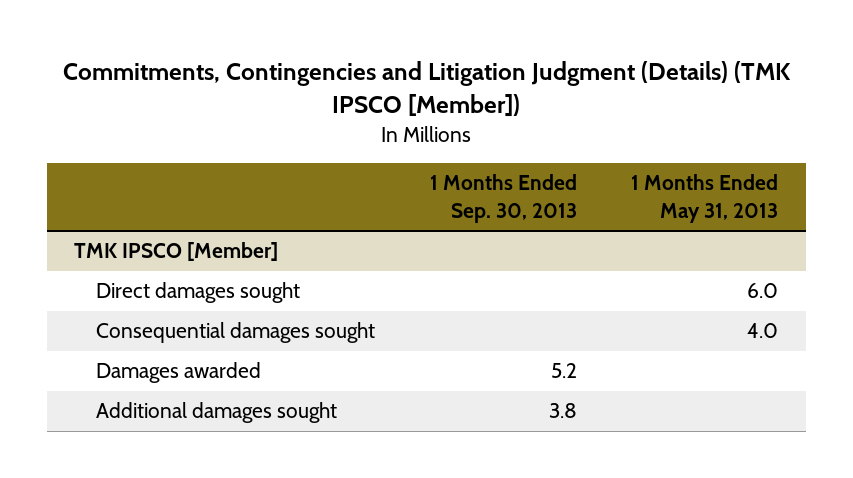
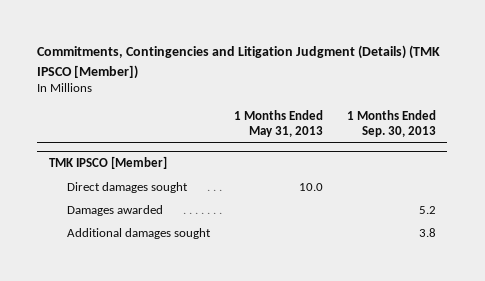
[95,322,375,344] Consequential damages sought -> none
[747,283,779,299] 6.0 -> [298,182,323,191] 10.0

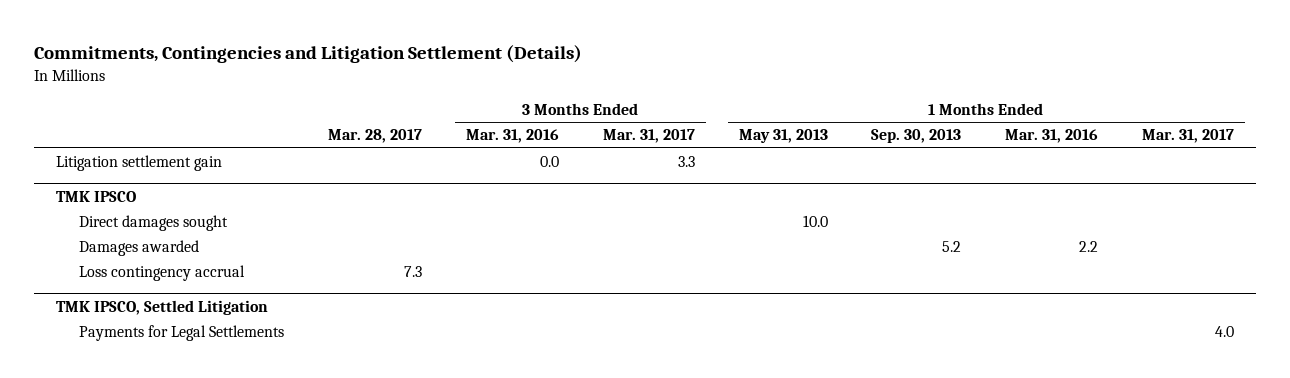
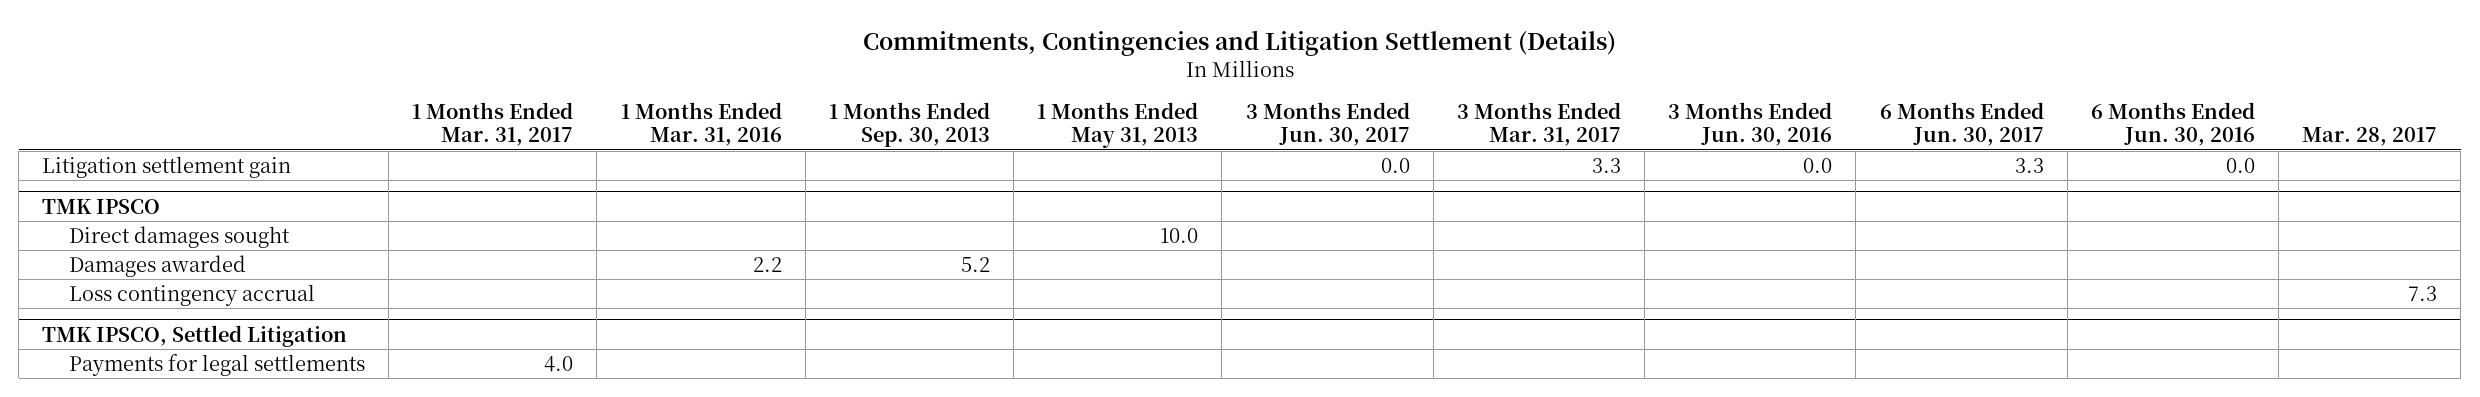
[466,129,560,144] Mar. 31, 2016 -> none
none -> [1245,101,1410,147] 3 Months Ended Jun. 30, 2017
none -> [1668,101,1833,147] 3 Months Ended Jun. 30, 2016
none -> [1879,101,2044,147] 6 Months Ended Jun. 30, 2017
none -> [2090,101,2255,147] 6 Months Ended Jun. 30, 2016
[79,325,285,342] Payments for Legal Settlements -> [68,353,365,376] Payments for legal settlements

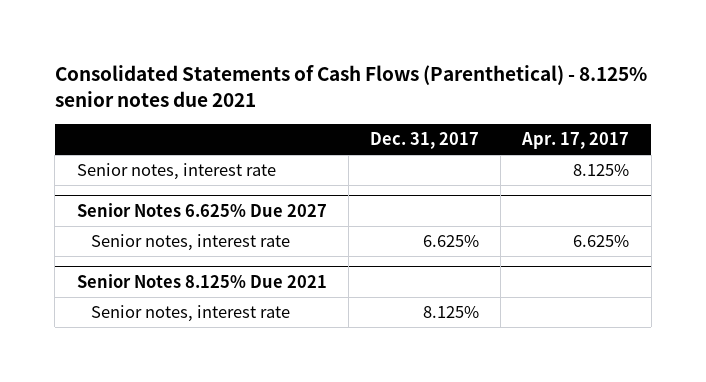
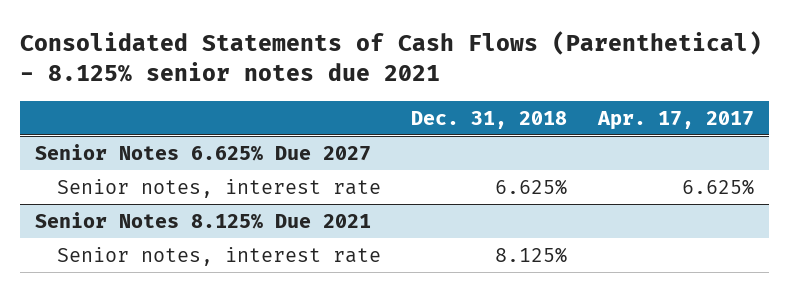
[370,131,480,149] Dec. 31, 2017 -> none
none -> [411,110,568,129] Dec. 31, 2018
[76,163,276,181] Senior notes, interest rate -> none

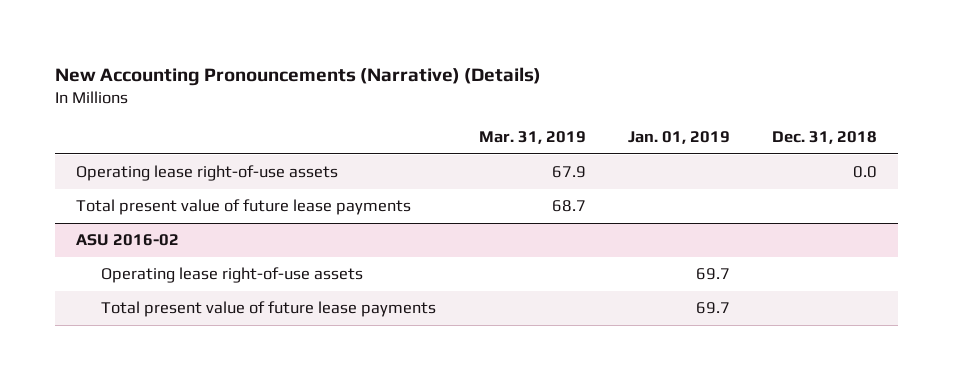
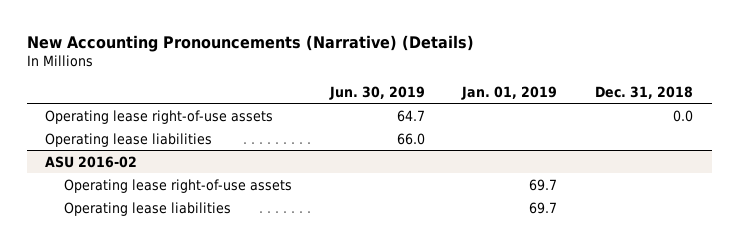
[478,131,586,145] Mar. 31, 2019 -> none
none -> [328,85,425,100] Jun. 30, 2019
[76,199,412,216] Total present value of future lease payments -> [45,132,213,147] Operating lease liabilities
[101,301,437,318] Total present value of future lease payments -> [64,201,232,216] Operating lease liabilities

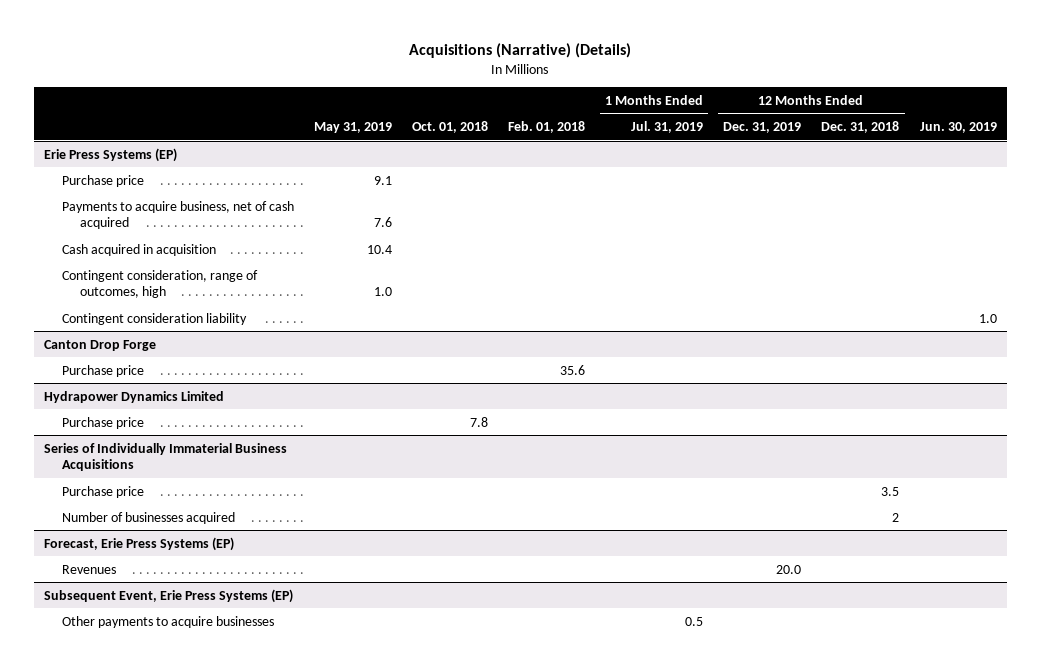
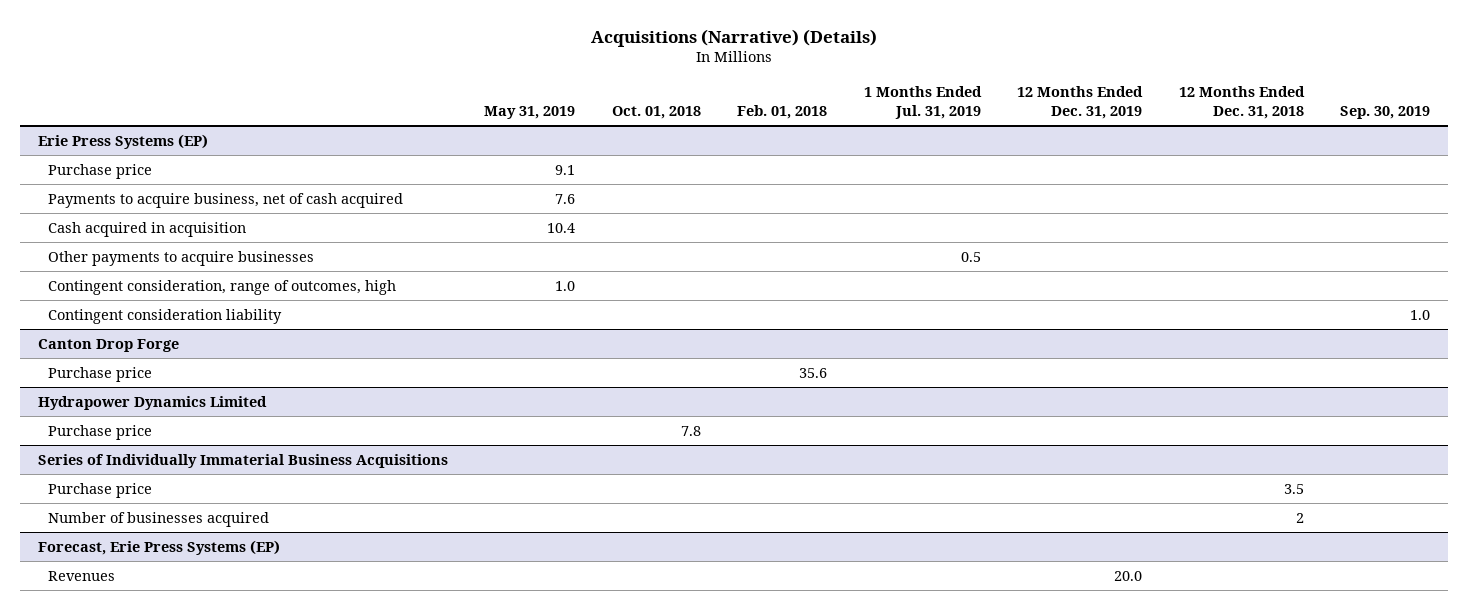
[919,122,997,134] Jun. 30, 2019 -> none
none -> [1340,106,1431,120] Sep. 30, 2019
none -> [48,251,315,267] Other payments to acquire businesses
[44,588,294,603] Subsequent Event, Erie Press Systems (EP) -> none
[62,615,275,628] Other payments to acquire businesses -> none

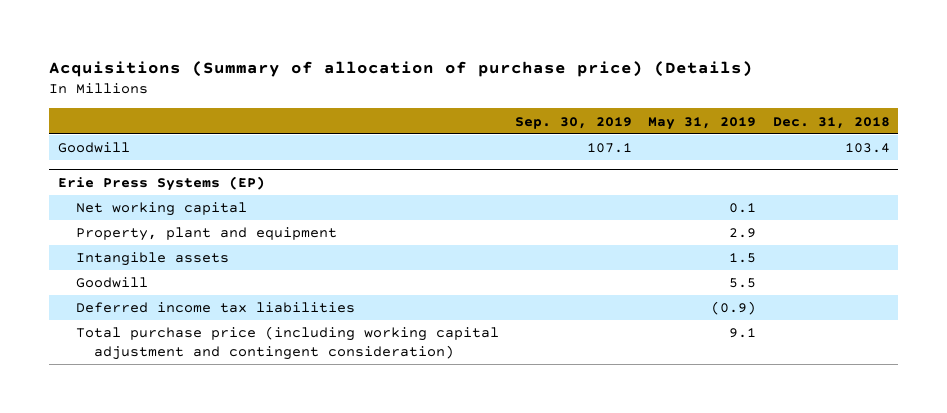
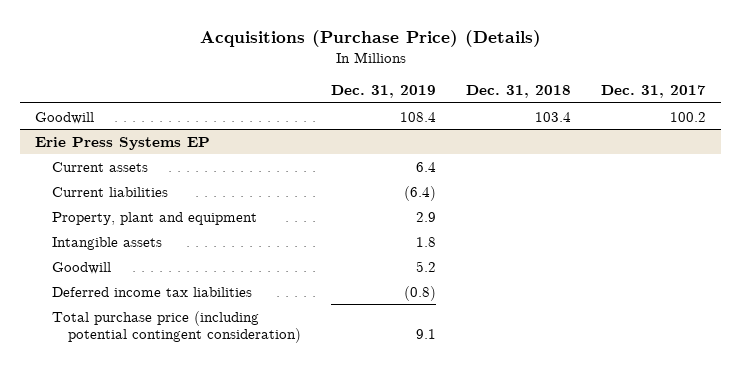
[49,60,754,77] Acquisitions (Summary of allocation of purchase price) (Details) -> [199,29,541,47] Acquisitions (Purchase Price) (Details)
[515,116,633,129] Sep. 30, 2019 -> none
[648,116,757,130] May 31, 2019 -> none
none -> [331,85,437,99] Dec. 31, 2019
none -> [601,85,707,99] Dec. 31, 2017
[75,202,247,217] Net working capital -> none
[57,175,265,191] Erie Press Systems (EP) -> [34,136,210,150] Erie Press Systems EP
none -> [51,161,148,172] Current assets
none -> [51,186,168,197] Current liabilities
[75,326,499,360] Total purchase price (including working capital adjustment and contingent consideration) -> [51,310,302,344] Total purchase price (including potential contingent consideration)

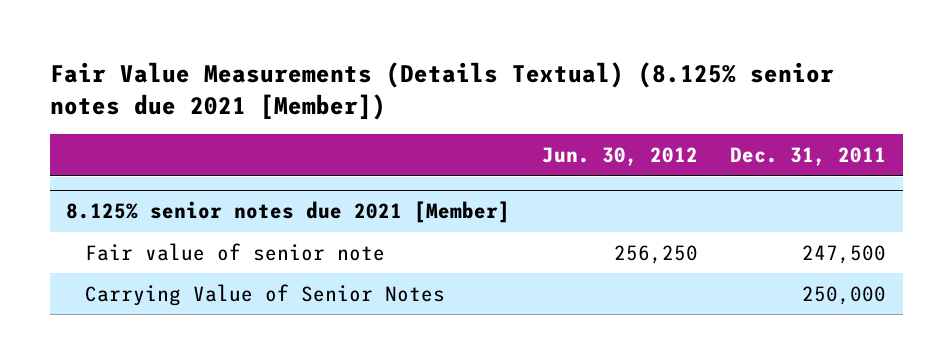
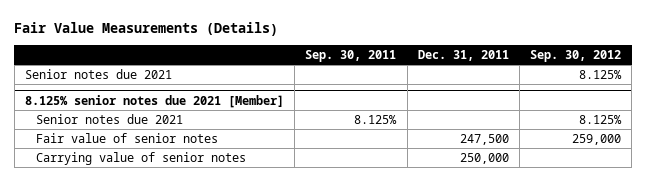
[49,61,834,120] Fair Value Measurements (Details Textual) (8.125% senior notes due 2021 [Member]) -> [14,22,279,37] Fair Value Measurements (Details)
[542,147,699,167] Jun. 30, 2012 -> none
none -> [305,49,397,62] Sep. 30, 2011
none -> [529,49,621,62] Sep. 30, 2012
none -> [25,68,173,79] Senior notes due 2021
none -> [35,113,183,124] Senior notes due 2021
[84,242,385,261] Fair value of senior note -> [35,132,218,143] Fair value of senior notes
[84,283,445,306] Carrying Value of Senior Notes -> [35,151,246,165] Carrying value of senior notes

